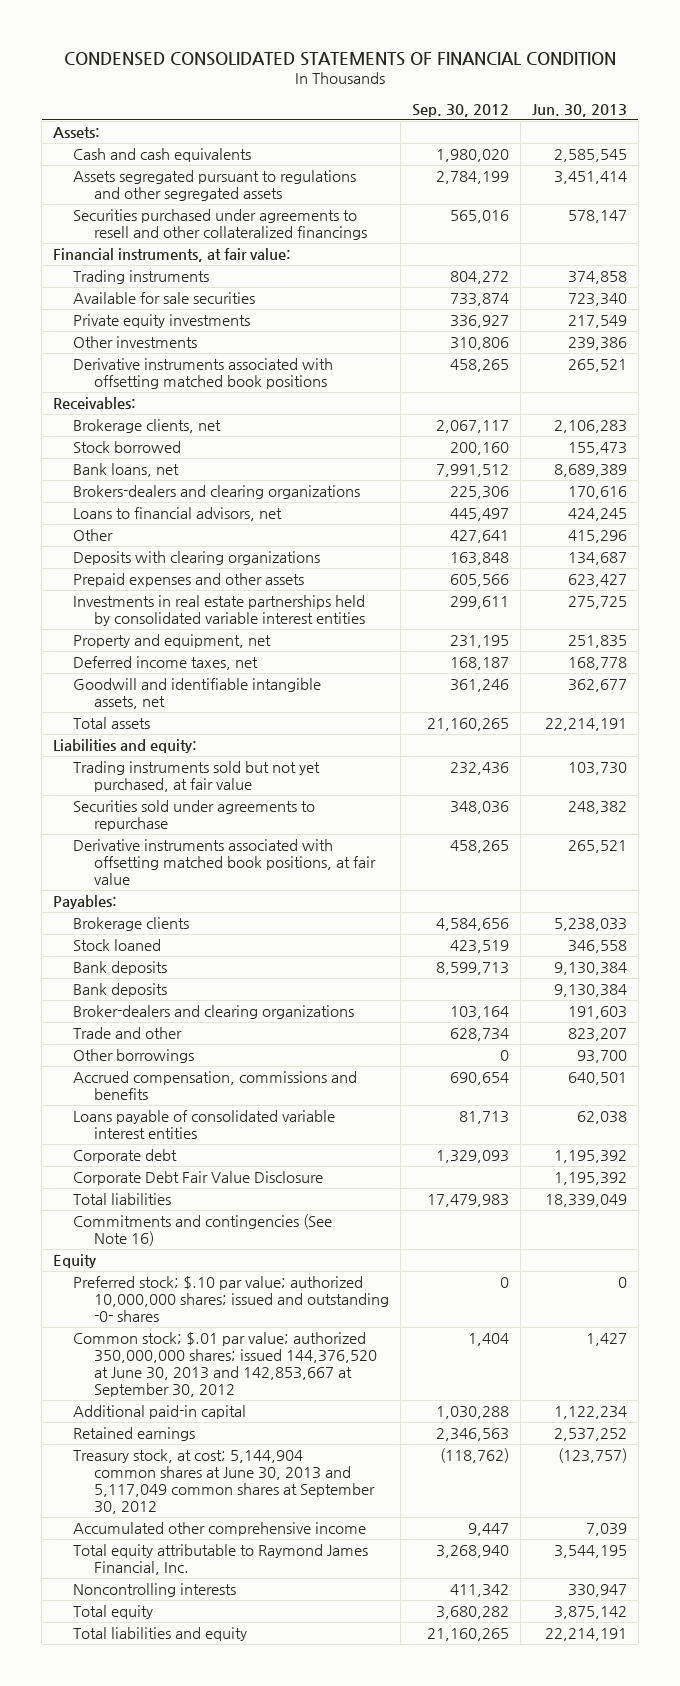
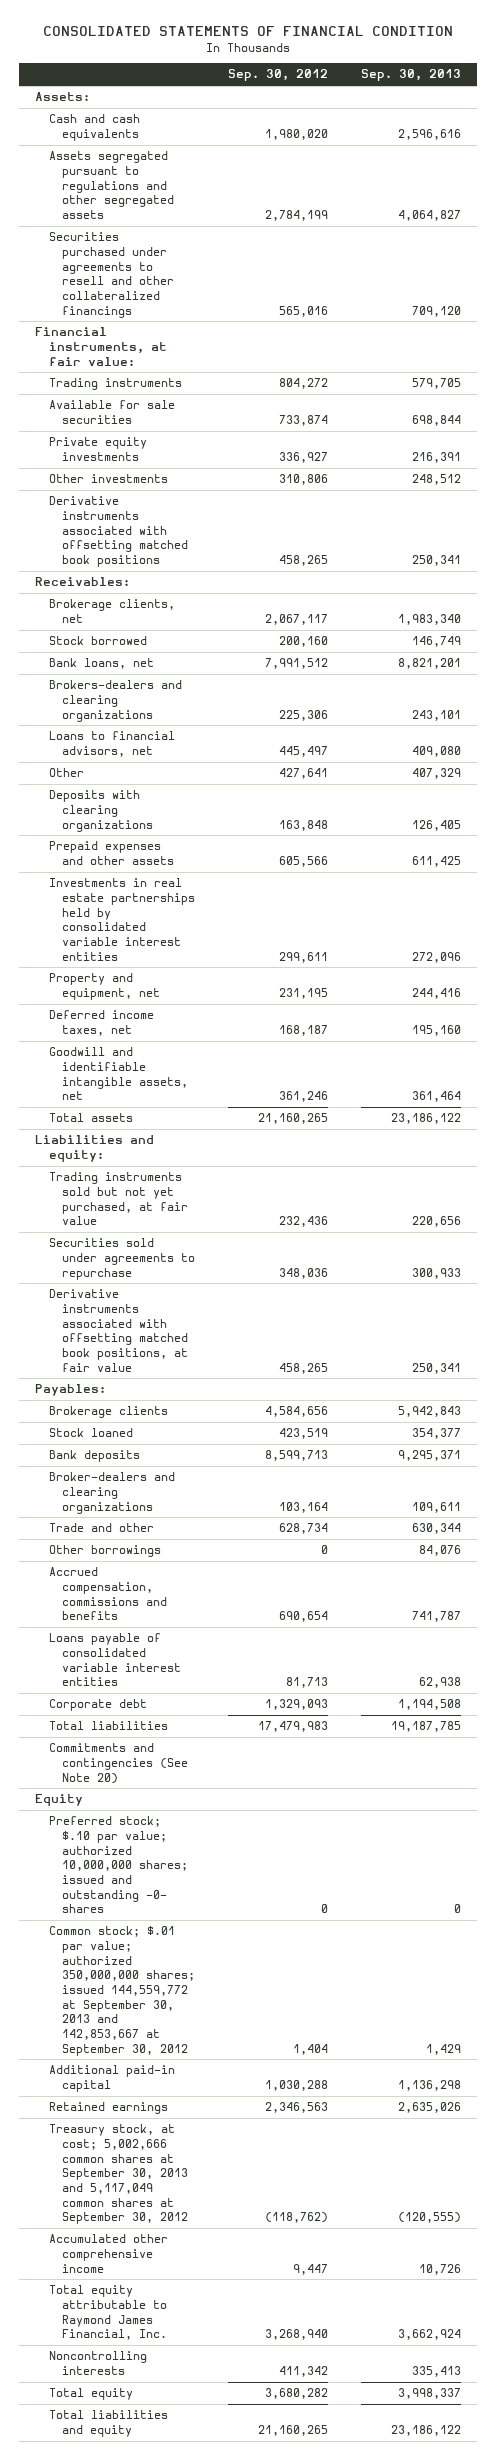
[64,52,617,67] CONDENSED CONSOLIDATED STATEMENTS OF FINANCIAL CONDITION -> [42,26,453,37] CONSOLIDATED STATEMENTS OF FINANCIAL CONDITION
[531,103,627,117] Jun. 30, 2013 -> none
none -> [360,69,461,82] Sep. 30, 2013
[73,983,168,998] Bank deposits -> none
[73,1171,324,1186] Corporate Debt Fair Value Disclosure -> none
[73,1214,333,1246] Commitments and contingencies (See Note 16) -> [48,1743,189,1784] Commitments and contingencies (See Note 20)
[73,1332,377,1397] Common stock; $.01 par value; authorized 350,000,000 shares; issued 144,376,520 at June 30, 2013 and 142,853,667 at September 30, 2012 -> [48,1926,196,2056] Common stock; $.01 par value; authorized 350,000,000 shares; issued 144,559,772 at September 30, 2013 and 142,853,667 at September 30, 2012
[73,1449,375,1514] Treasury stock, at cost; 5,144,904 common shares at June 30, 2013 and 5,117,049 common shares at September 30, 2012 -> [48,2124,189,2225] Treasury stock, at cost; 5,002,666 common shares at September 30, 2013 and 5,117,049 common shares at September 30, 2012

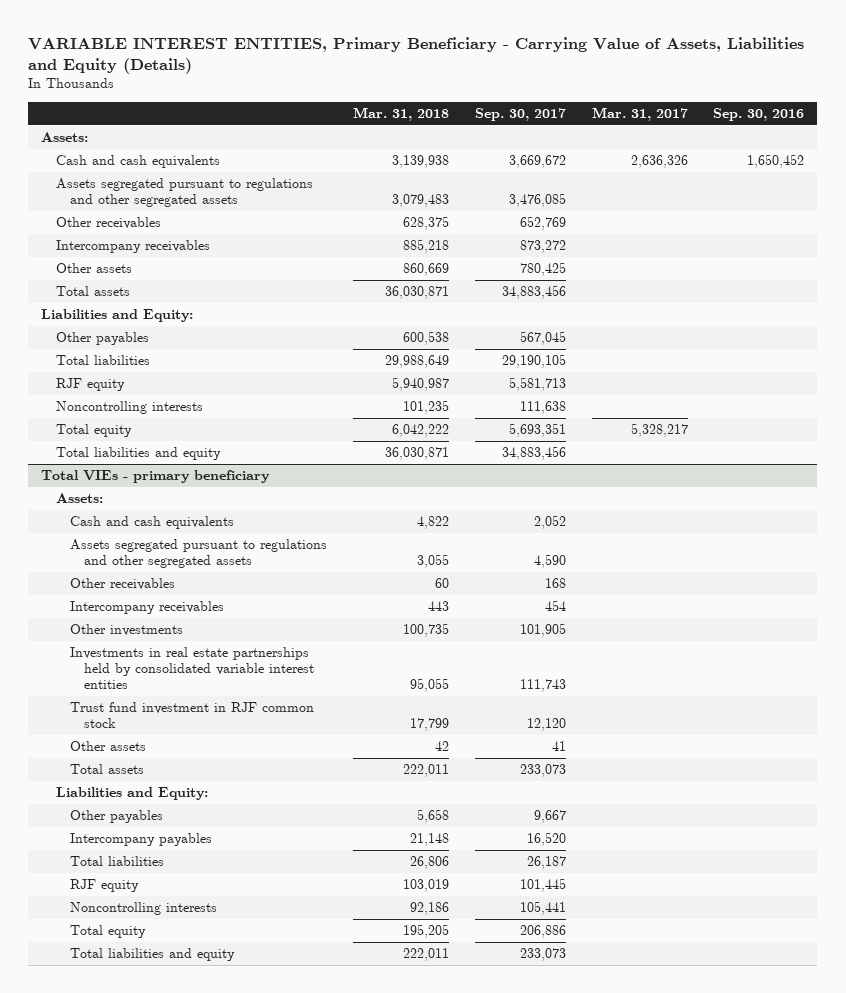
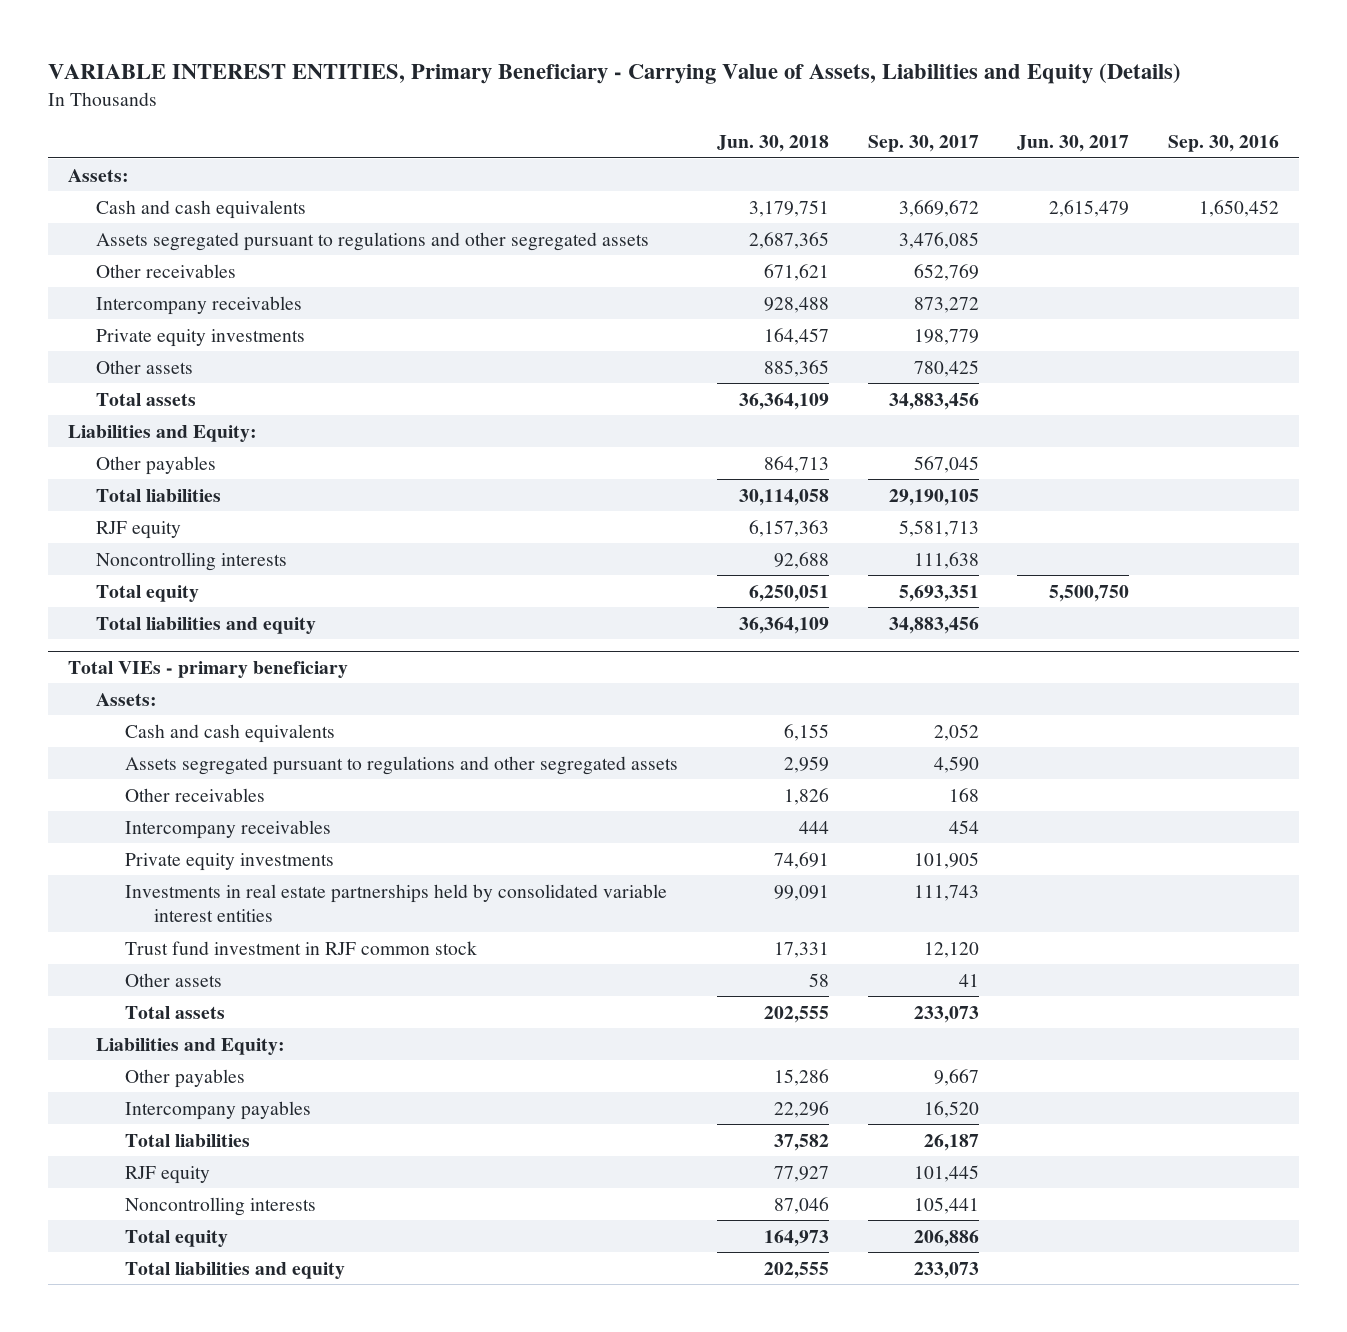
[352,106,449,121] Mar. 31, 2018 -> none
[591,106,688,121] Mar. 31, 2017 -> none
none -> [716,135,829,153] Jun. 30, 2018
none -> [1017,135,1130,153] Jun. 30, 2017
none -> [96,328,306,347] Private equity investments
[69,624,183,637] Other investments -> [125,852,335,871] Private equity investments

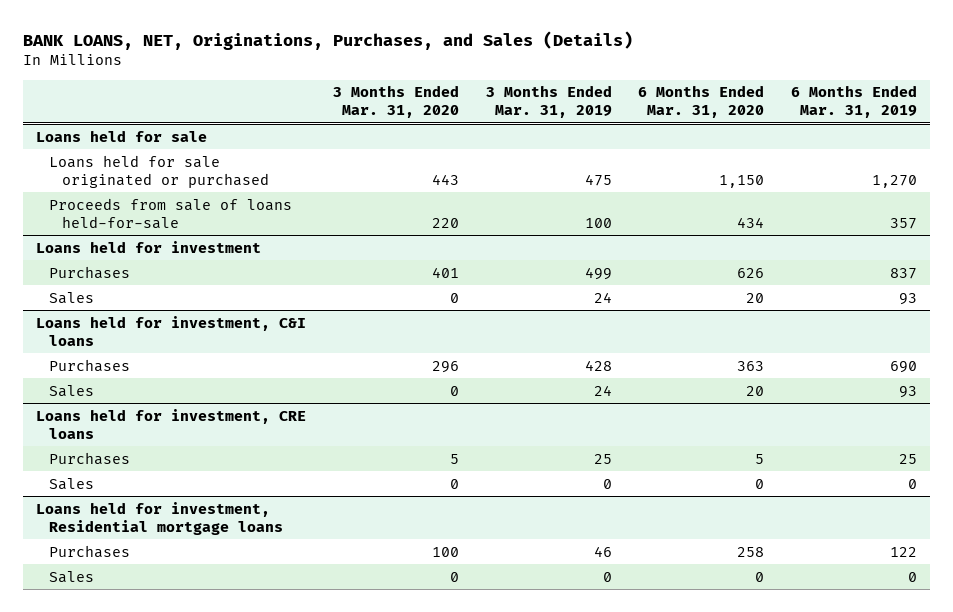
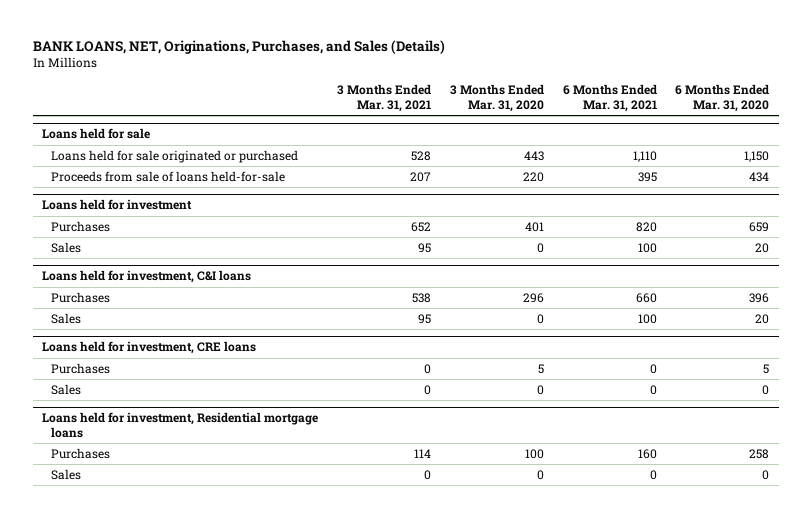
[485,85,612,119] 3 Months Ended Mar. 31, 2019 -> none
[790,85,917,119] 6 Months Ended Mar. 31, 2019 -> none
none -> [336,84,431,112] 3 Months Ended Mar. 31, 2021
none -> [562,84,657,112] 6 Months Ended Mar. 31, 2021
[737,267,765,278] 626 -> [749,221,770,232] 659
[737,360,765,371] 363 -> [749,292,770,303] 396

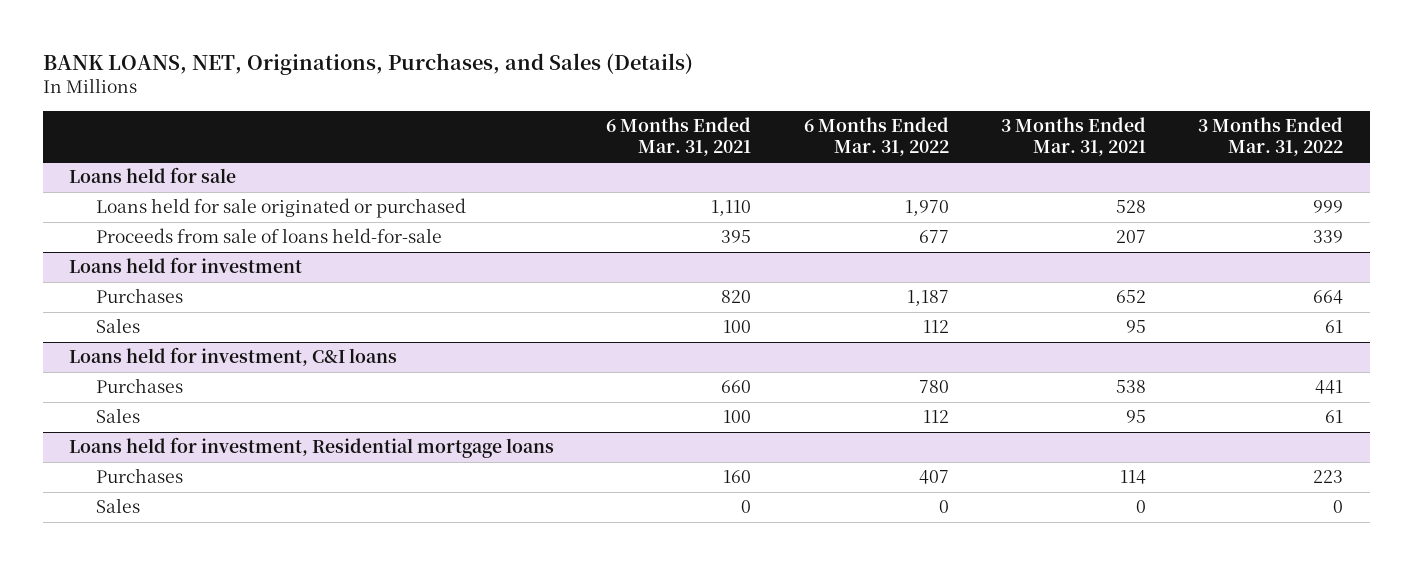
[449,84,544,112] 3 Months Ended Mar. 31, 2020 -> none
[675,84,770,112] 6 Months Ended Mar. 31, 2020 -> none
none -> [803,117,949,156] 6 Months Ended Mar. 31, 2022
none -> [1198,117,1344,156] 3 Months Ended Mar. 31, 2022
[42,341,257,355] Loans held for investment, CRE loans -> none
[50,362,110,374] Purchases -> none
[50,383,81,395] Sales -> none

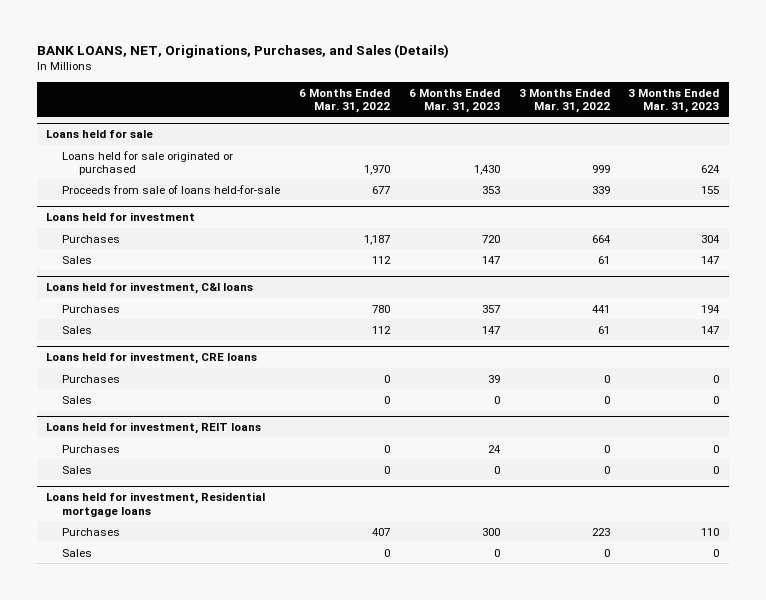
[606,117,752,156] 6 Months Ended Mar. 31, 2021 -> none
[1001,117,1147,156] 3 Months Ended Mar. 31, 2021 -> none
none -> [408,88,500,114] 6 Months Ended Mar. 31, 2023
none -> [628,88,720,114] 3 Months Ended Mar. 31, 2023
none -> [46,352,258,365] Loans held for investment, CRE loans
none -> [62,374,121,383] Purchases
none -> [62,395,93,404] Sales
none -> [46,422,262,435] Loans held for investment, REIT loans
none -> [62,444,121,453] Purchases
none -> [62,465,93,474] Sales

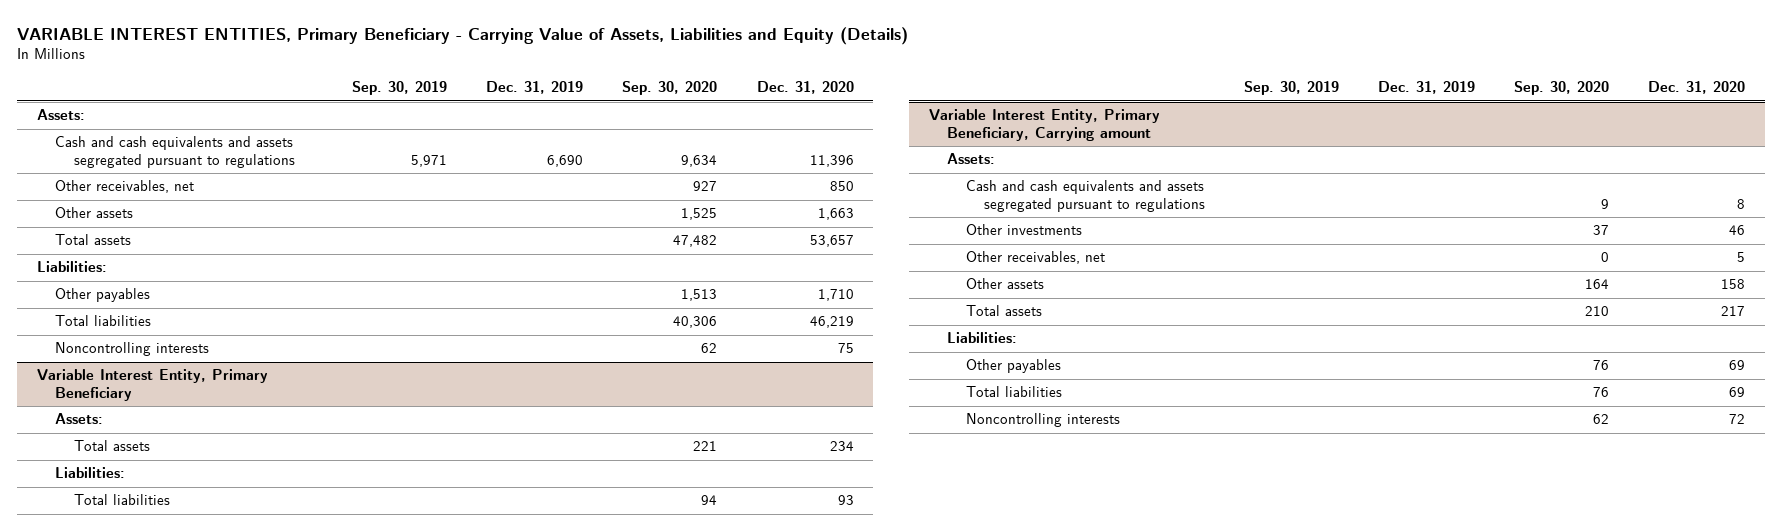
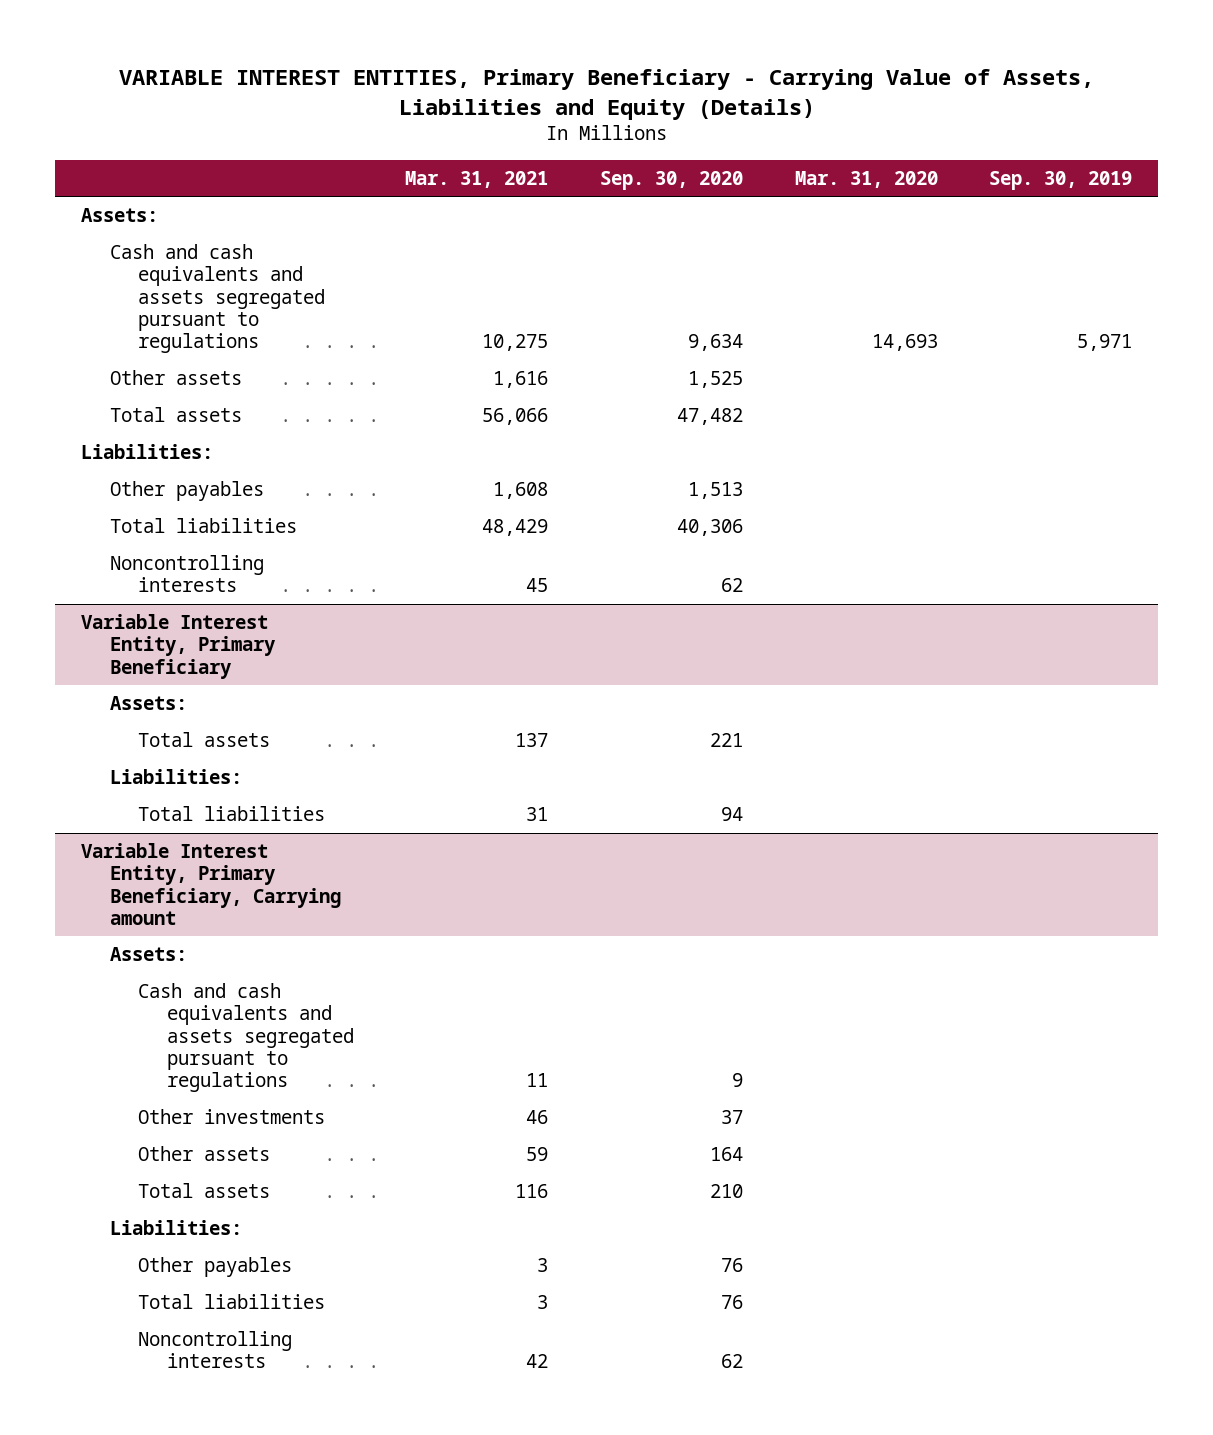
[486,81,584,95] Dec. 31, 2019 -> none
[756,81,854,95] Dec. 31, 2020 -> none
none -> [405,170,549,188] Mar. 31, 2021
none -> [794,170,938,188] Mar. 31, 2020
[55,180,195,194] Other receivables, net -> none
[965,251,1105,265] Other receivables, net -> none

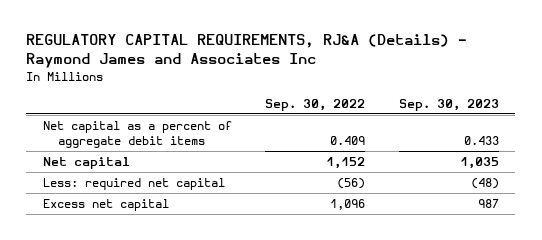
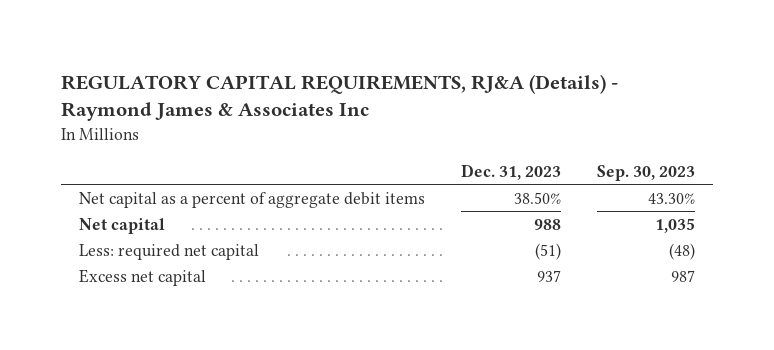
[26,34,468,69] REGULATORY CAPITAL REQUIREMENTS, RJ&A (Details) - Raymond James and Associates Inc -> [61,73,619,122] REGULATORY CAPITAL REQUIREMENTS, RJ&A (Details) - Raymond James & Associates Inc
[265,98,366,111] Sep. 30, 2022 -> none
none -> [460,163,561,180] Dec. 31, 2023
[463,135,499,145] 0.433 -> [647,192,695,204] 43.30%

